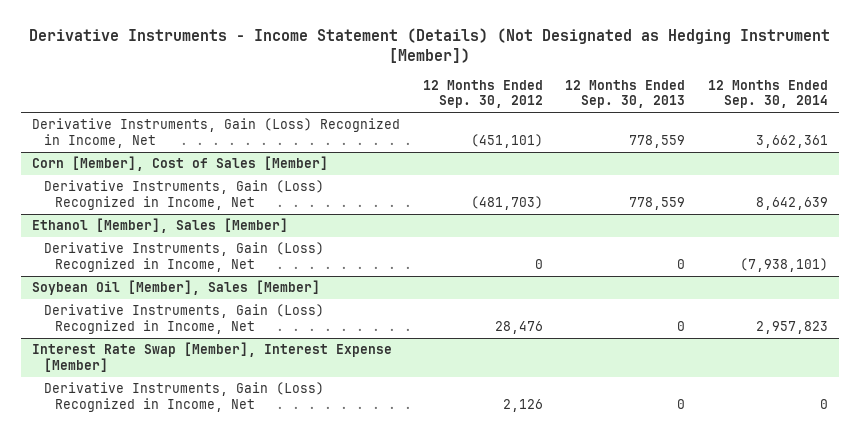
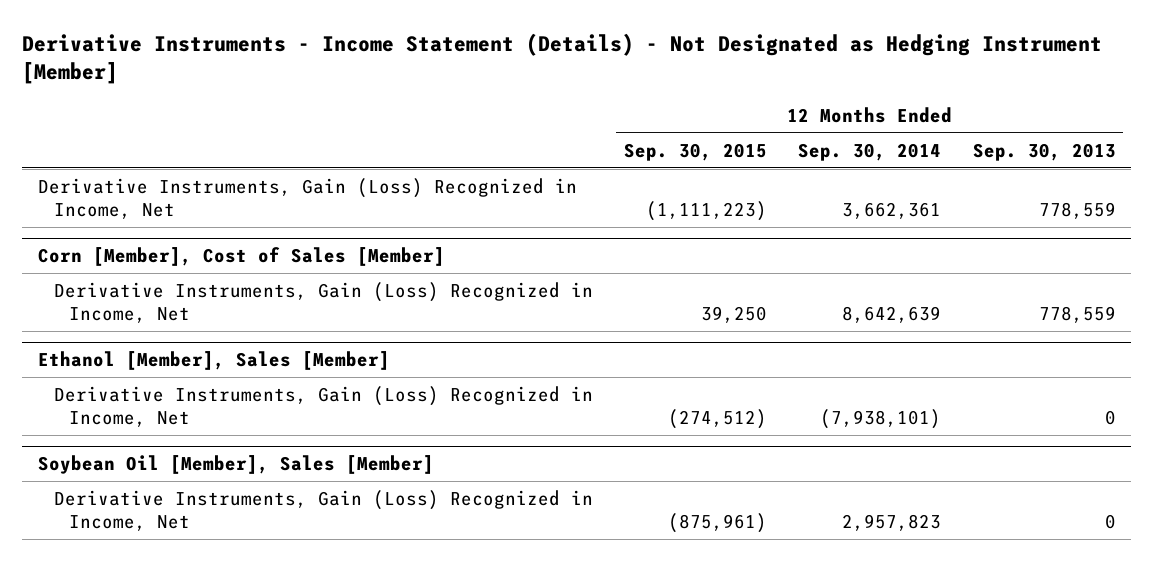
[29,28,831,63] Derivative Instruments - Income Statement (Details) (Not Designated as Hedging Instrument [Member]) -> [22,32,1103,85] Derivative Instruments - Income Statement (Details) - Not Designated as Hedging Instrument [Member]
[422,79,543,109] 12 Months Ended Sep. 30, 2012 -> none
none -> [623,142,767,161] Sep. 30, 2015
[32,342,393,372] Interest Rate Swap [Member], Interest Expense [Member] -> none
[43,382,324,412] Derivative Instruments, Gain (Loss) Recognized in Income, Net -> none

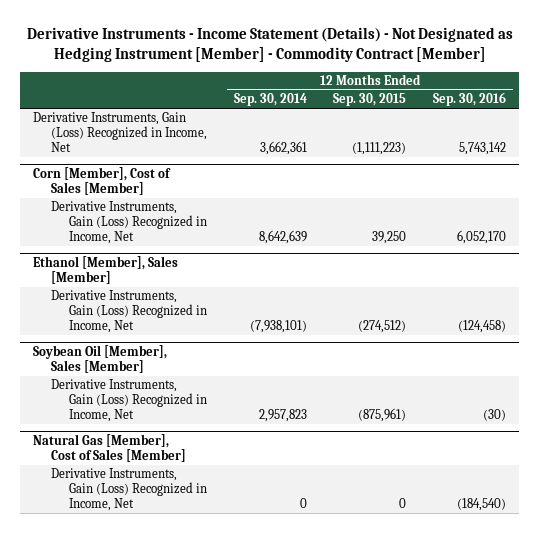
[22,32,1103,85] Derivative Instruments - Income Statement (Details) - Not Designated as Hedging Instrument [Member] -> [26,27,513,63] Derivative Instruments - Income Statement (Details) - Not Designated as Hedging Instrument [Member] - Commodity Contract [Member]
[972,142,1116,161] Sep. 30, 2013 -> none
none -> [433,92,507,107] Sep. 30, 2016
none -> [33,433,187,462] Natural Gas [Member], Cost of Sales [Member]
none -> [51,468,208,512] Derivative Instruments, Gain (Loss) Recognized in Income, Net

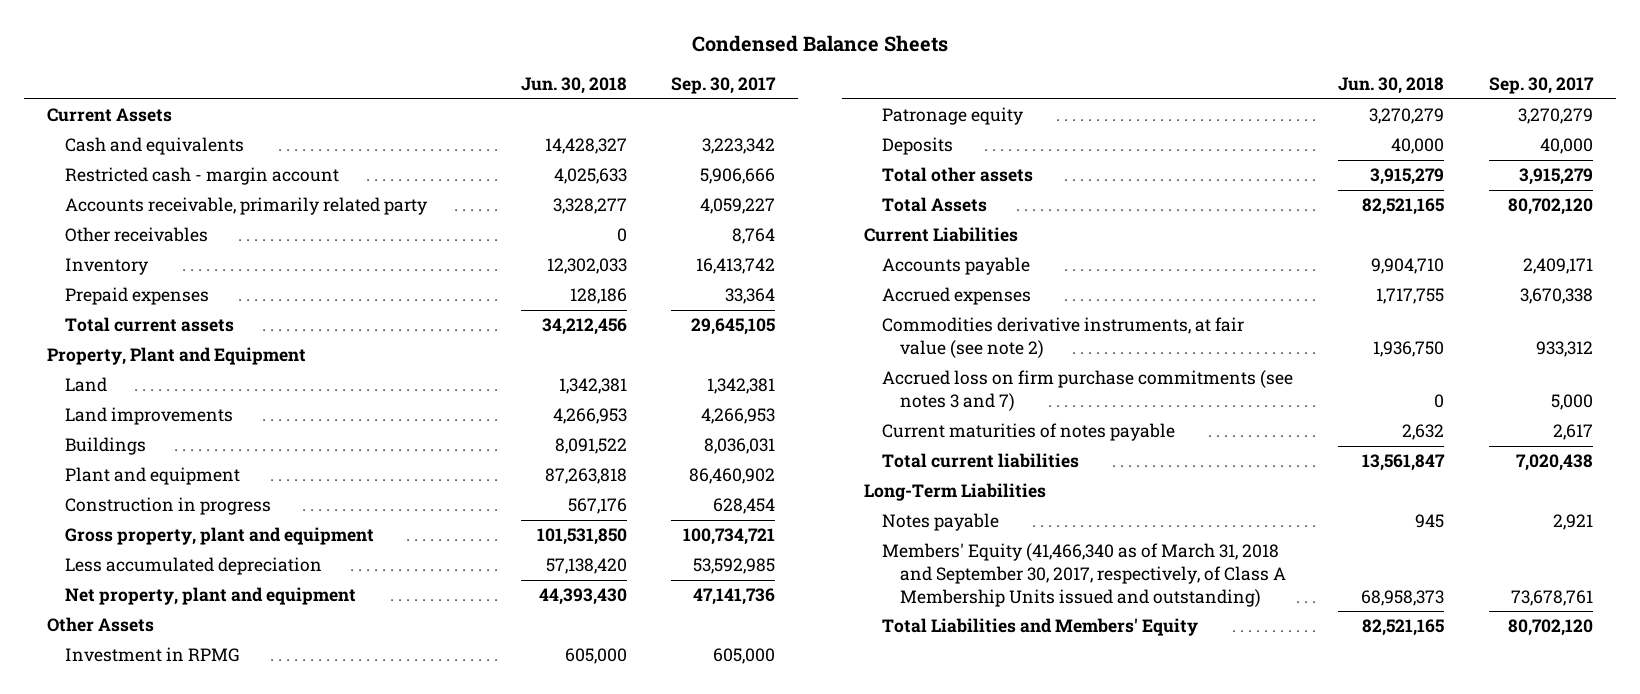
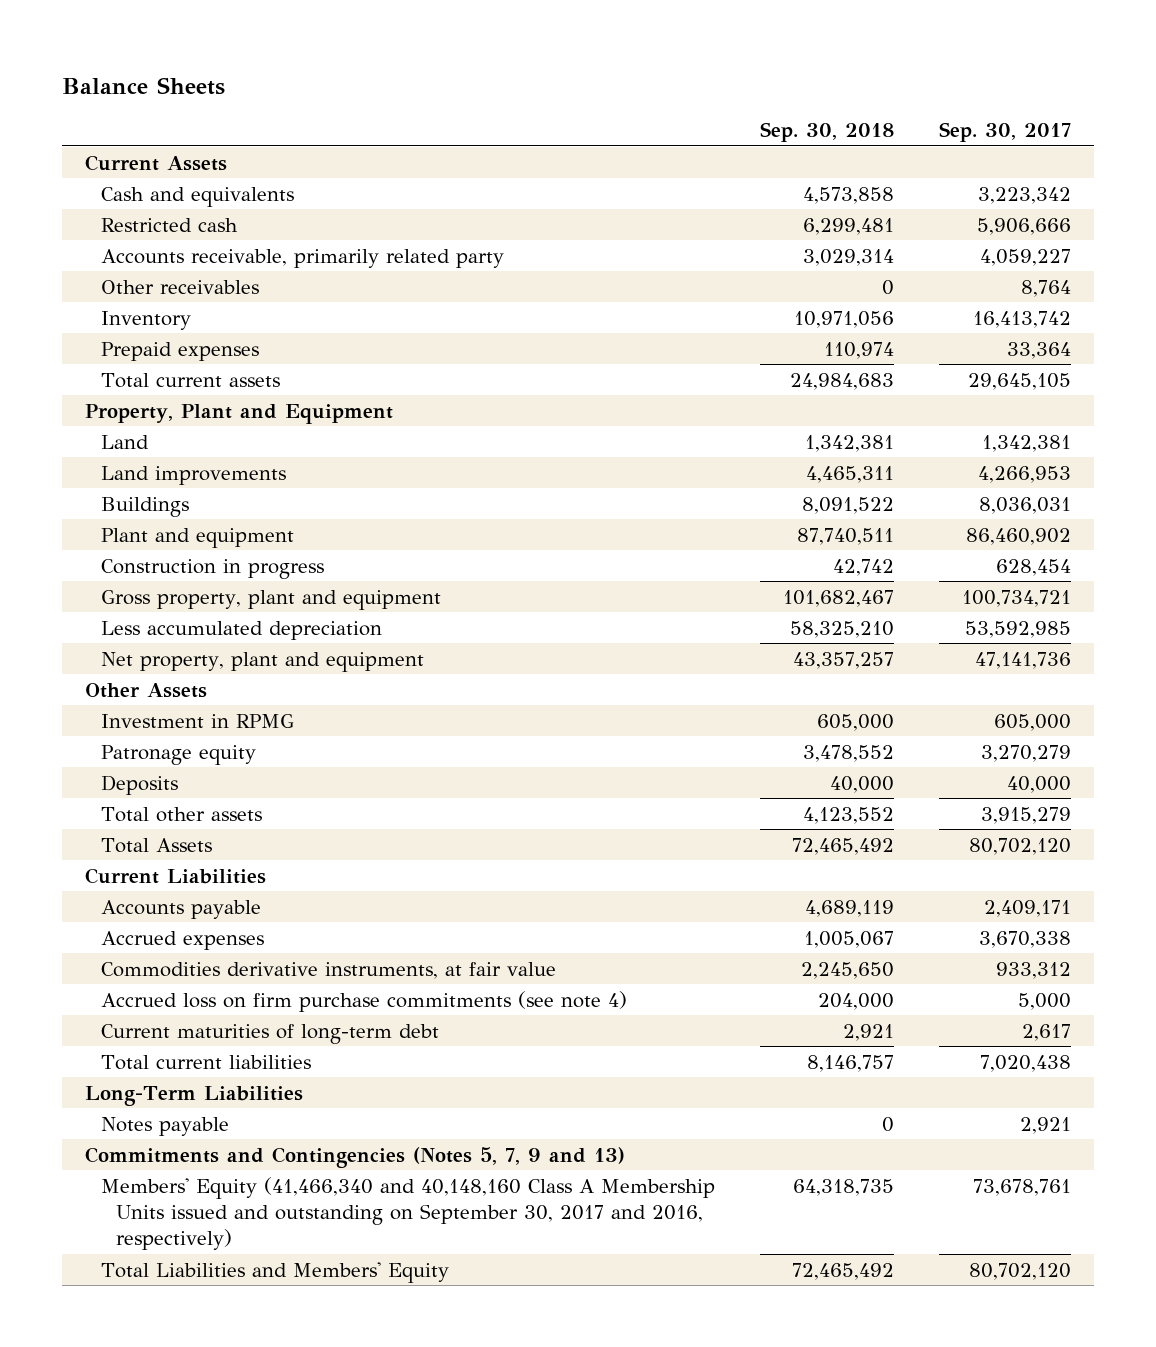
[691,35,948,53] Condensed Balance Sheets -> [62,77,226,96] Balance Sheets
[520,77,627,95] Jun. 30, 2018 -> none
none -> [760,122,895,143] Sep. 30, 2018
[64,167,339,186] Restricted cash - margin account -> [100,217,238,232] Restricted cash
[882,317,1245,358] Commodities derivative instruments, at fair value (see note 2) -> [100,961,556,979] Commodities derivative instruments, at fair value
[882,370,1294,411] Accrued loss on firm purchase commitments (see notes 3 and 7) -> [100,990,627,1012] Accrued loss on firm purchase commitments (see note 4)
[882,423,1176,442] Current maturities of notes payable -> [100,1023,439,1044] Current maturities of long-term debt
none -> [85,1146,626,1168] Commitments and Contingencies (Notes 5, 7, 9 and 13)
[882,543,1287,607] Members' Equity (41,466,340 as of March 31, 2018 and September 30, 2017, respectively, of Class A Membership Units issued and outstanding) -> [100,1176,715,1251] Members' Equity (41,466,340 and 40,148,160 Class A Membership Units issued and outstanding on September 30, 2017 and 2016, respectively)

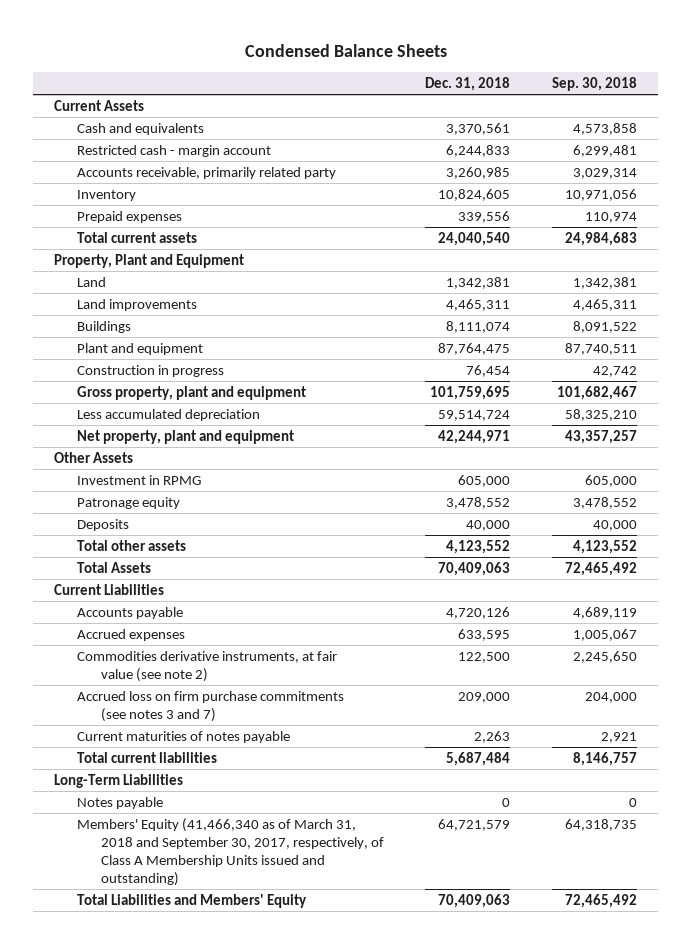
[62,77,226,96] Balance Sheets -> [244,43,447,57] Condensed Balance Sheets
[939,122,1072,143] Sep. 30, 2017 -> none
none -> [425,76,511,91] Dec. 31, 2018
[100,217,238,232] Restricted cash -> [77,144,272,157] Restricted cash - margin account
[100,279,259,294] Other receivables -> none
[100,961,556,979] Commodities derivative instruments, at fair value -> [77,650,338,683] Commodities derivative instruments, at fair value (see note 2)
[100,990,627,1012] Accrued loss on firm purchase commitments (see note 4) -> [77,690,345,723] Accrued loss on firm purchase commitments (see notes 3 and 7)
[100,1023,439,1044] Current maturities of long-term debt -> [77,730,291,743] Current maturities of notes payable
[85,1146,626,1168] Commitments and Contingencies (Notes 5, 7, 9 and 13) -> none
[100,1176,715,1251] Members' Equity (41,466,340 and 40,148,160 Class A Membership Units issued and outstanding on September 30, 2017 and 2016, respectively) -> [77,817,384,887] Members' Equity (41,466,340 as of March 31, 2018 and September 30, 2017, respectively, of Class A Membership Units issued and outstanding)

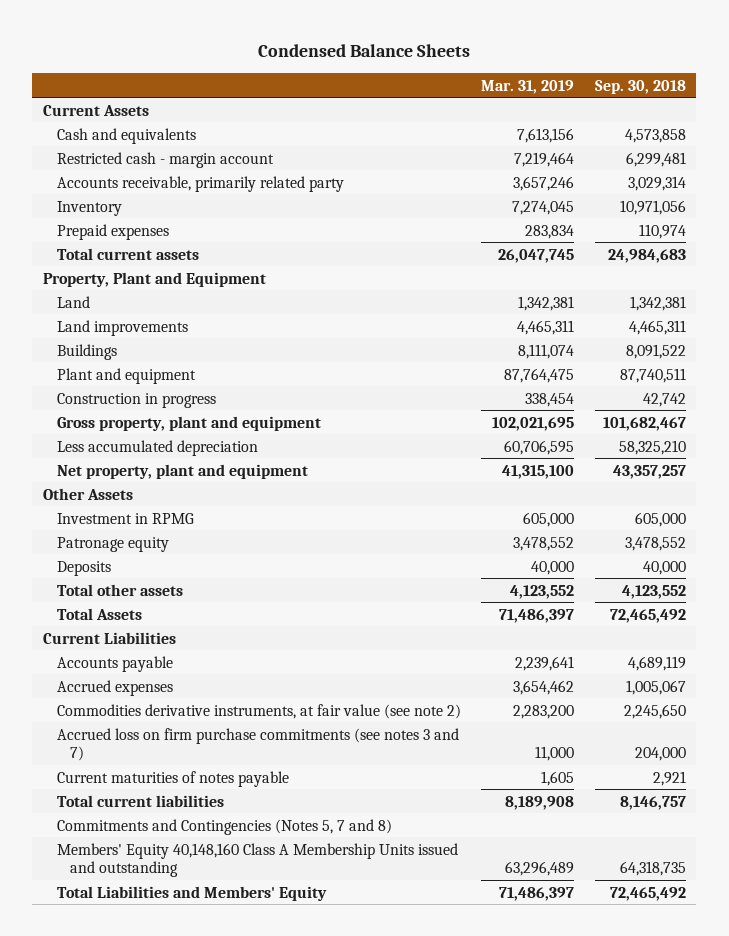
[425,76,511,91] Dec. 31, 2018 -> none
none -> [481,79,575,94] Mar. 31, 2019
[54,773,184,788] Long-Term Liabilities -> none
[77,796,164,809] Notes payable -> none
none -> [56,818,392,835] Commitments and Contingencies (Notes 5, 7 and 8)
[77,817,384,887] Members' Equity (41,466,340 as of March 31, 2018 and September 30, 2017, respectively, of Class A Membership Units issued and outstanding) -> [56,842,458,878] Members' Equity 40,148,160 Class A Membership Units issued and outstanding

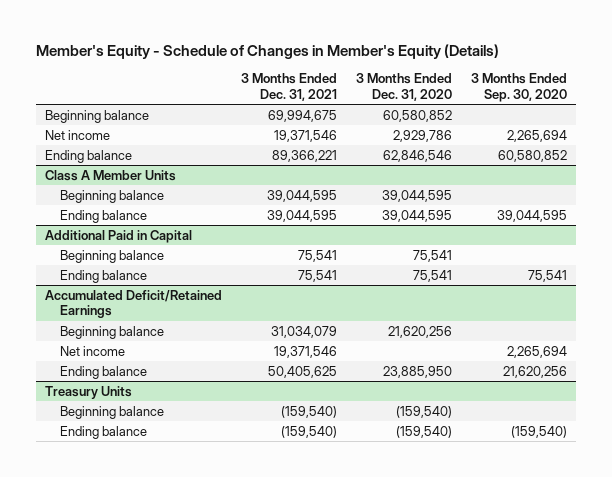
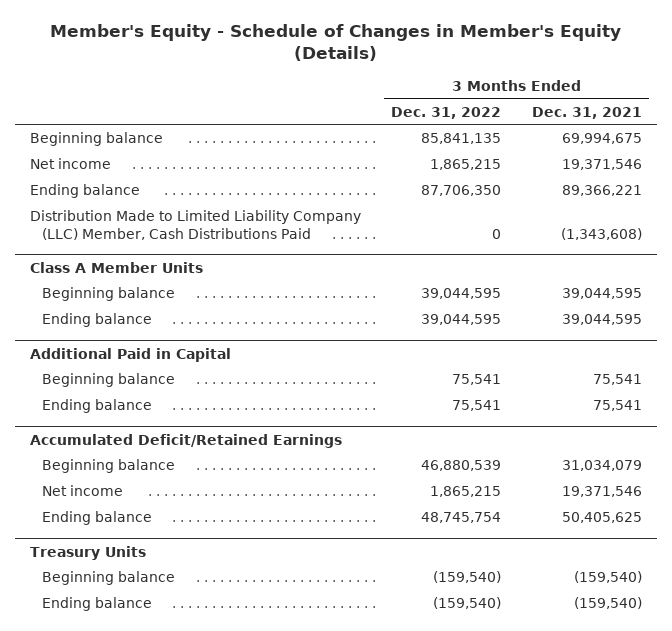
[355,73,452,101] 3 Months Ended Dec. 31, 2020 -> none
[470,73,567,102] 3 Months Ended Sep. 30, 2020 -> none
none -> [391,106,502,119] Dec. 31, 2022
none -> [29,209,361,240] Distribution Made to Limited Liability Company (LLC) Member, Cash Distributions Paid

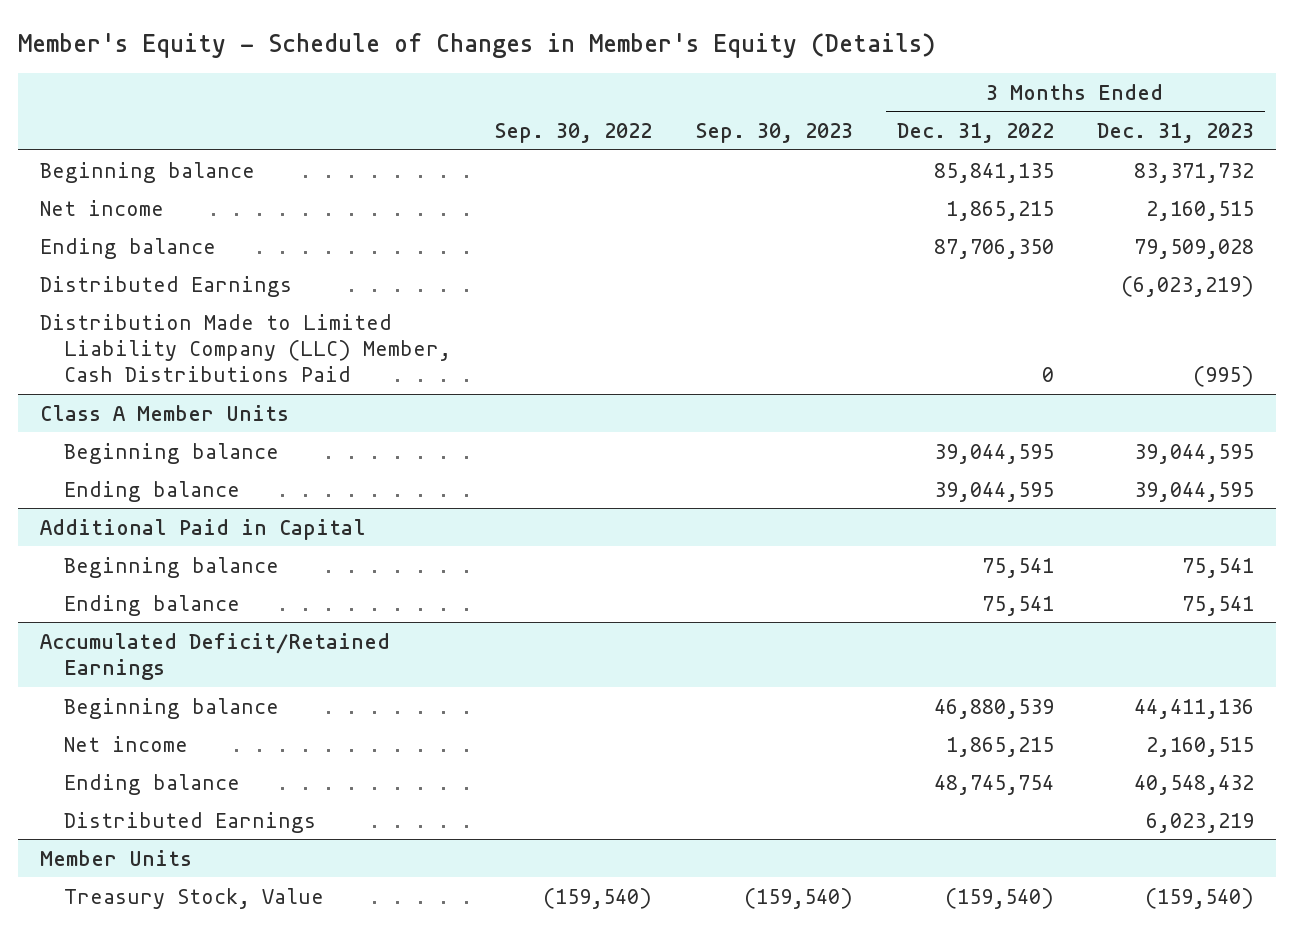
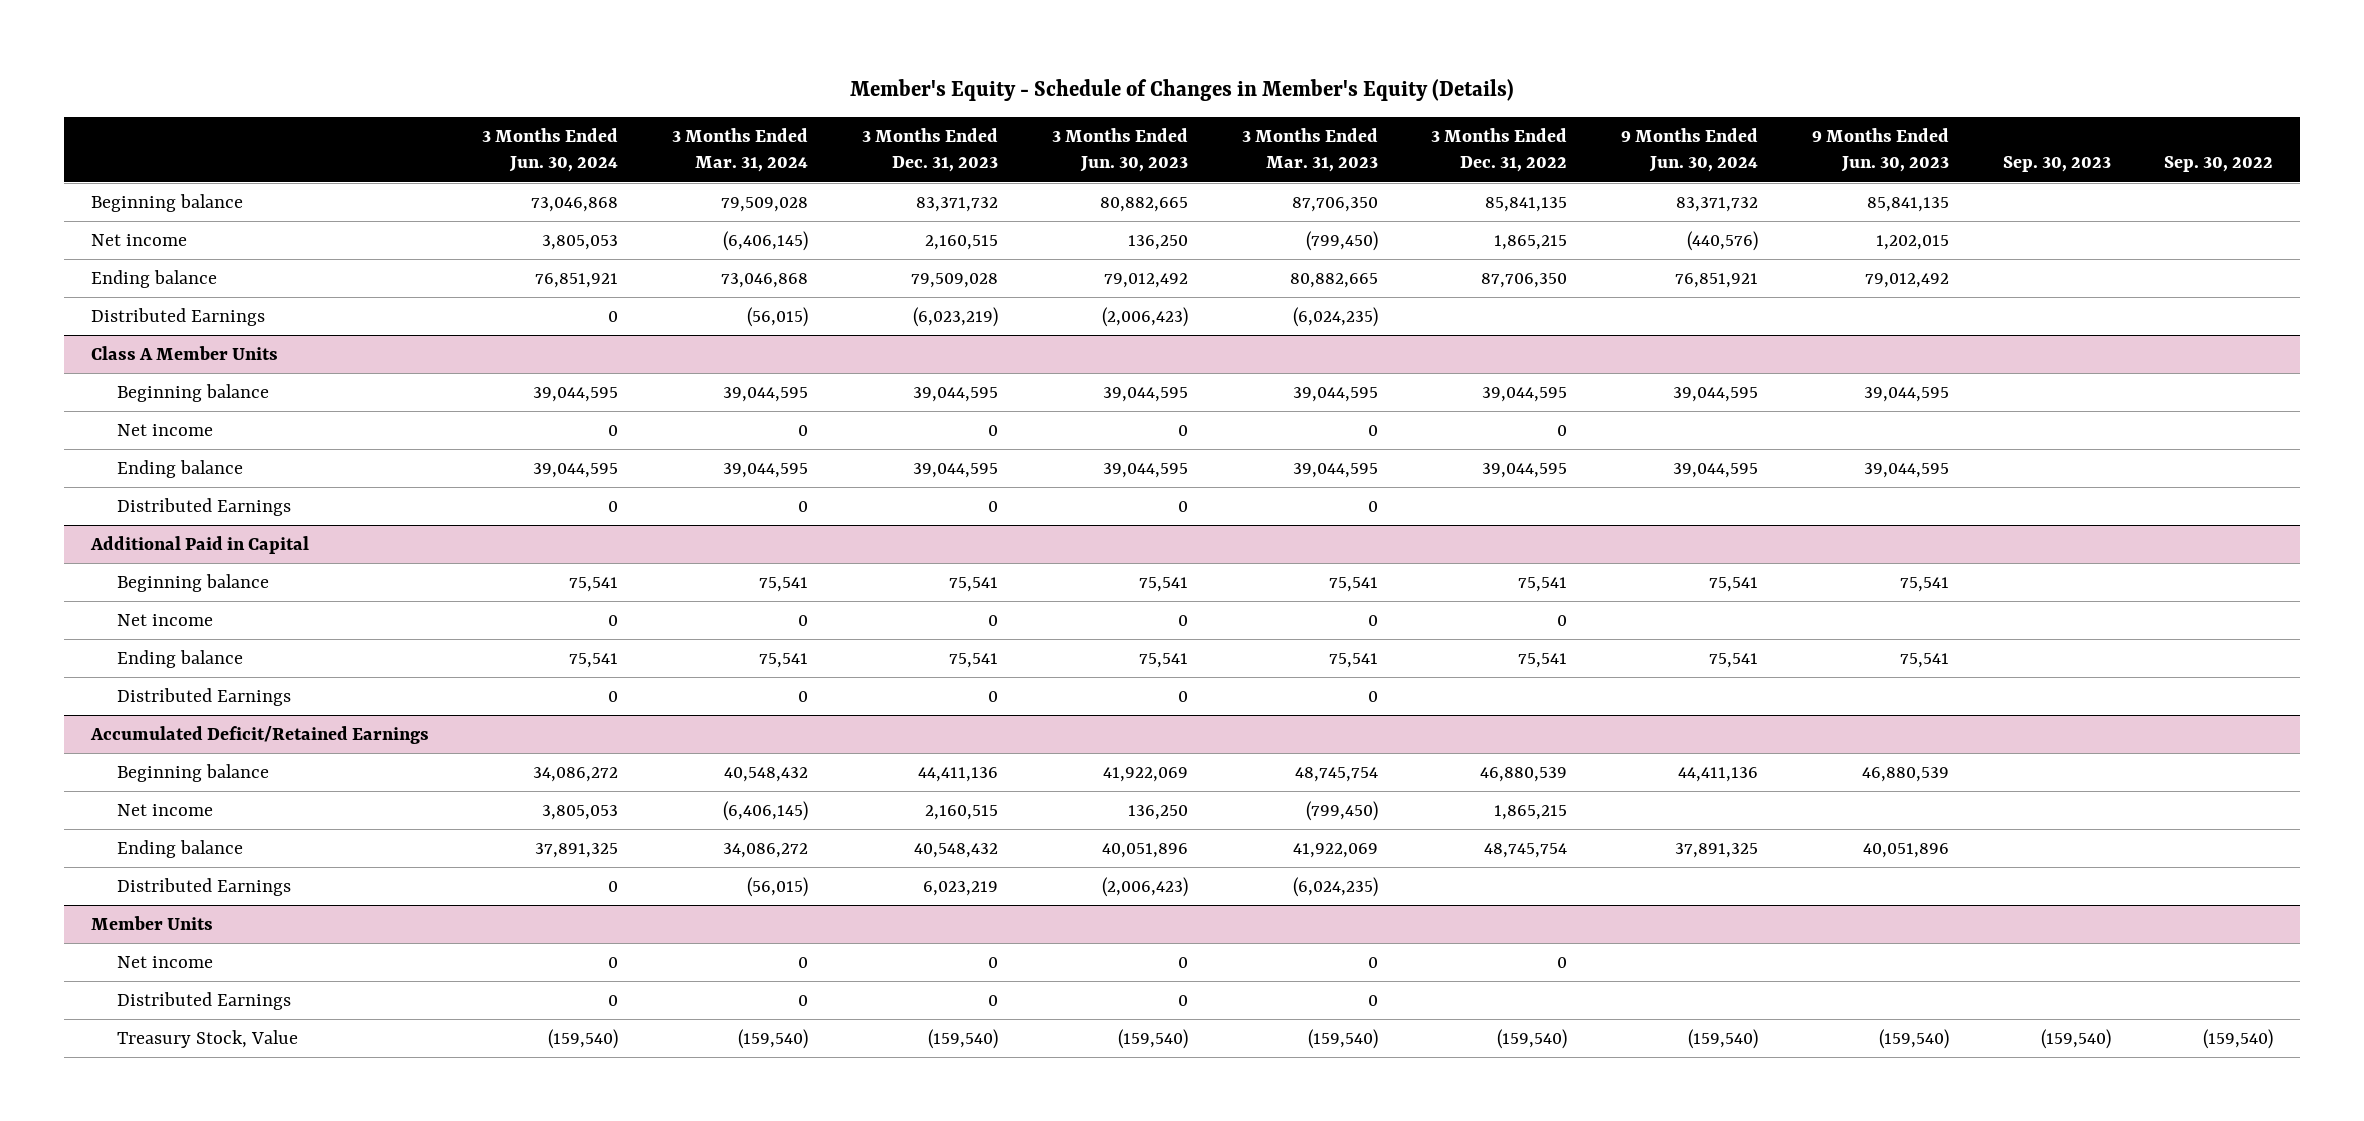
none -> [482,127,619,173] 3 Months Ended Jun. 30, 2024
none -> [672,127,809,173] 3 Months Ended Mar. 31, 2024
none -> [1051,127,1188,173] 3 Months Ended Jun. 30, 2023
none -> [1241,127,1378,173] 3 Months Ended Mar. 31, 2023
none -> [1621,127,1759,173] 9 Months Ended Jun. 30, 2024
none -> [1811,127,1949,173] 9 Months Ended Jun. 30, 2023
[40,313,451,383] Distribution Made to Limited Liability Company (LLC) Member, Cash Distributions Paid -> none
none -> [116,424,213,437] Net income
none -> [116,498,291,517] Distributed Earnings
none -> [116,614,213,627] Net income
none -> [116,688,291,707] Distributed Earnings
none -> [116,956,213,969] Net income
none -> [116,992,291,1011] Distributed Earnings

